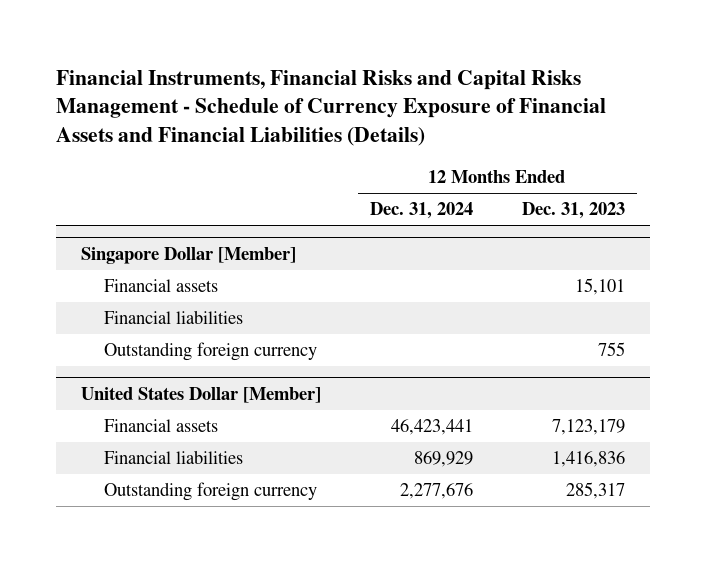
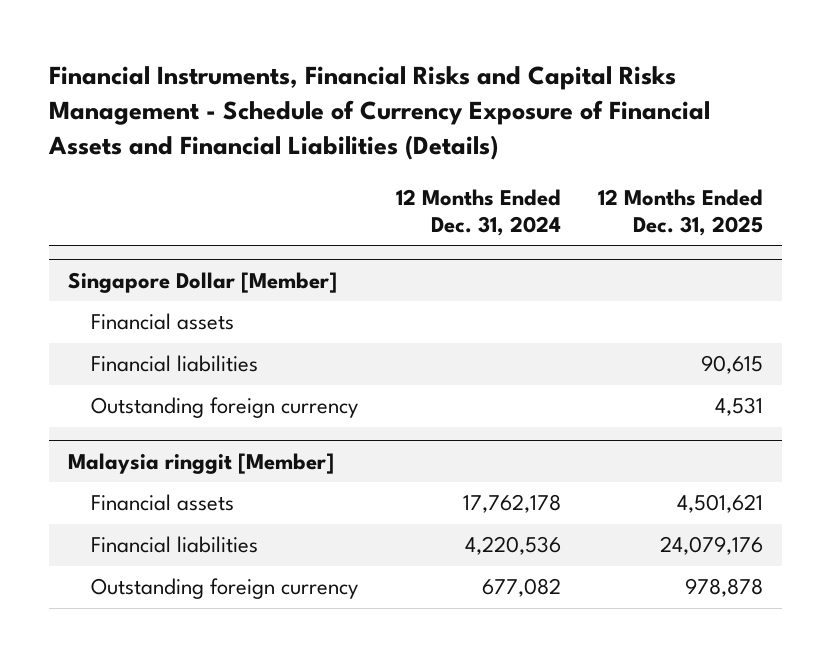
[522,202,626,220] Dec. 31, 2023 -> none
none -> [598,188,764,236] 12 Months Ended Dec. 31, 2025
[80,386,321,403] United States Dollar [Member] -> none
none -> [68,452,335,474] Malaysia ringgit [Member]
[390,419,473,436] 46,423,441 -> [462,494,561,514] 17,762,178
[413,451,473,468] 869,929 -> [464,536,561,556] 4,220,536
[399,483,473,500] 2,277,676 -> [481,578,561,598] 677,082

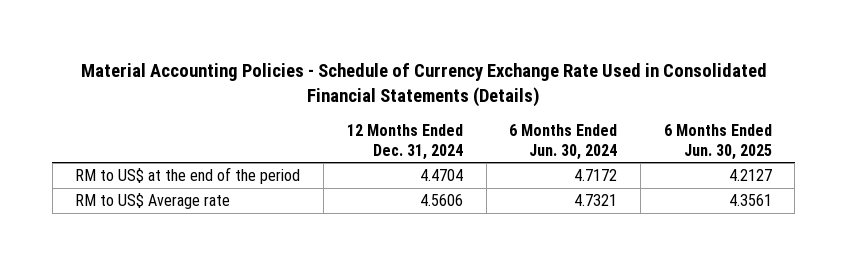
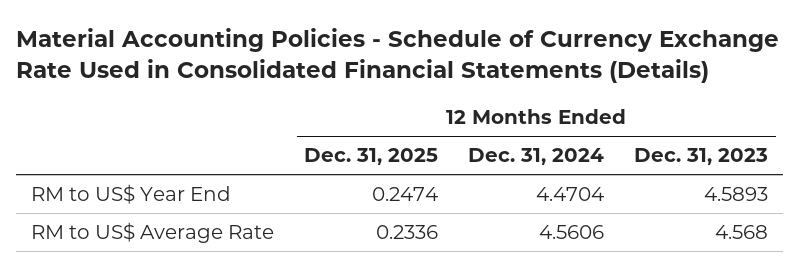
[509,124,618,160] 6 Months Ended Jun. 30, 2024 -> none
[663,124,772,160] 6 Months Ended Jun. 30, 2025 -> none
none -> [304,148,439,166] Dec. 31, 2025
none -> [634,148,769,166] Dec. 31, 2023
[75,166,301,184] RM to US$ at the end of the period -> [31,183,232,204] RM to US$ Year End
[75,192,231,209] RM to US$ Average rate -> [31,221,275,243] RM to US$ Average Rate

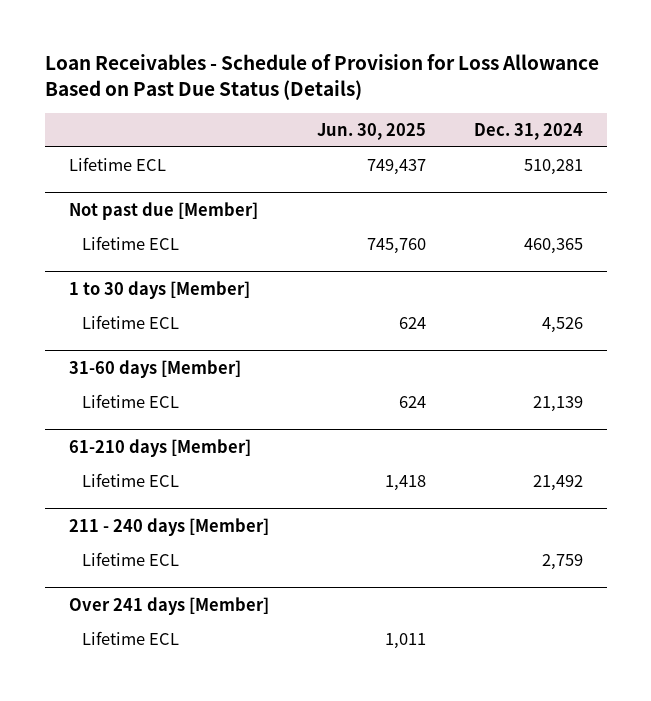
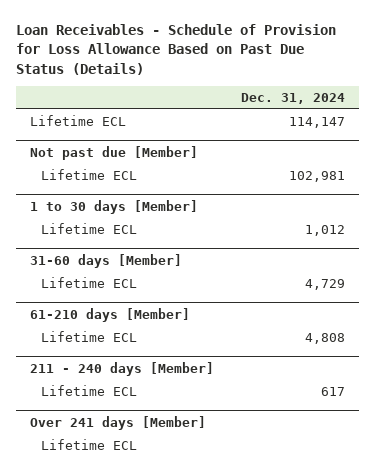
[316,122,426,140] Jun. 30, 2025 -> none
[523,159,583,176] 510,281 -> [289,116,346,128] 114,147
[523,238,583,255] 460,365 -> [289,170,346,182] 102,981
[541,317,583,334] 4,526 -> [305,224,346,236] 1,012
[532,396,583,413] 21,139 -> [305,278,346,290] 4,729
[532,475,583,492] 21,492 -> [305,332,346,344] 4,808
[541,554,583,571] 2,759 -> [321,386,346,396] 617

